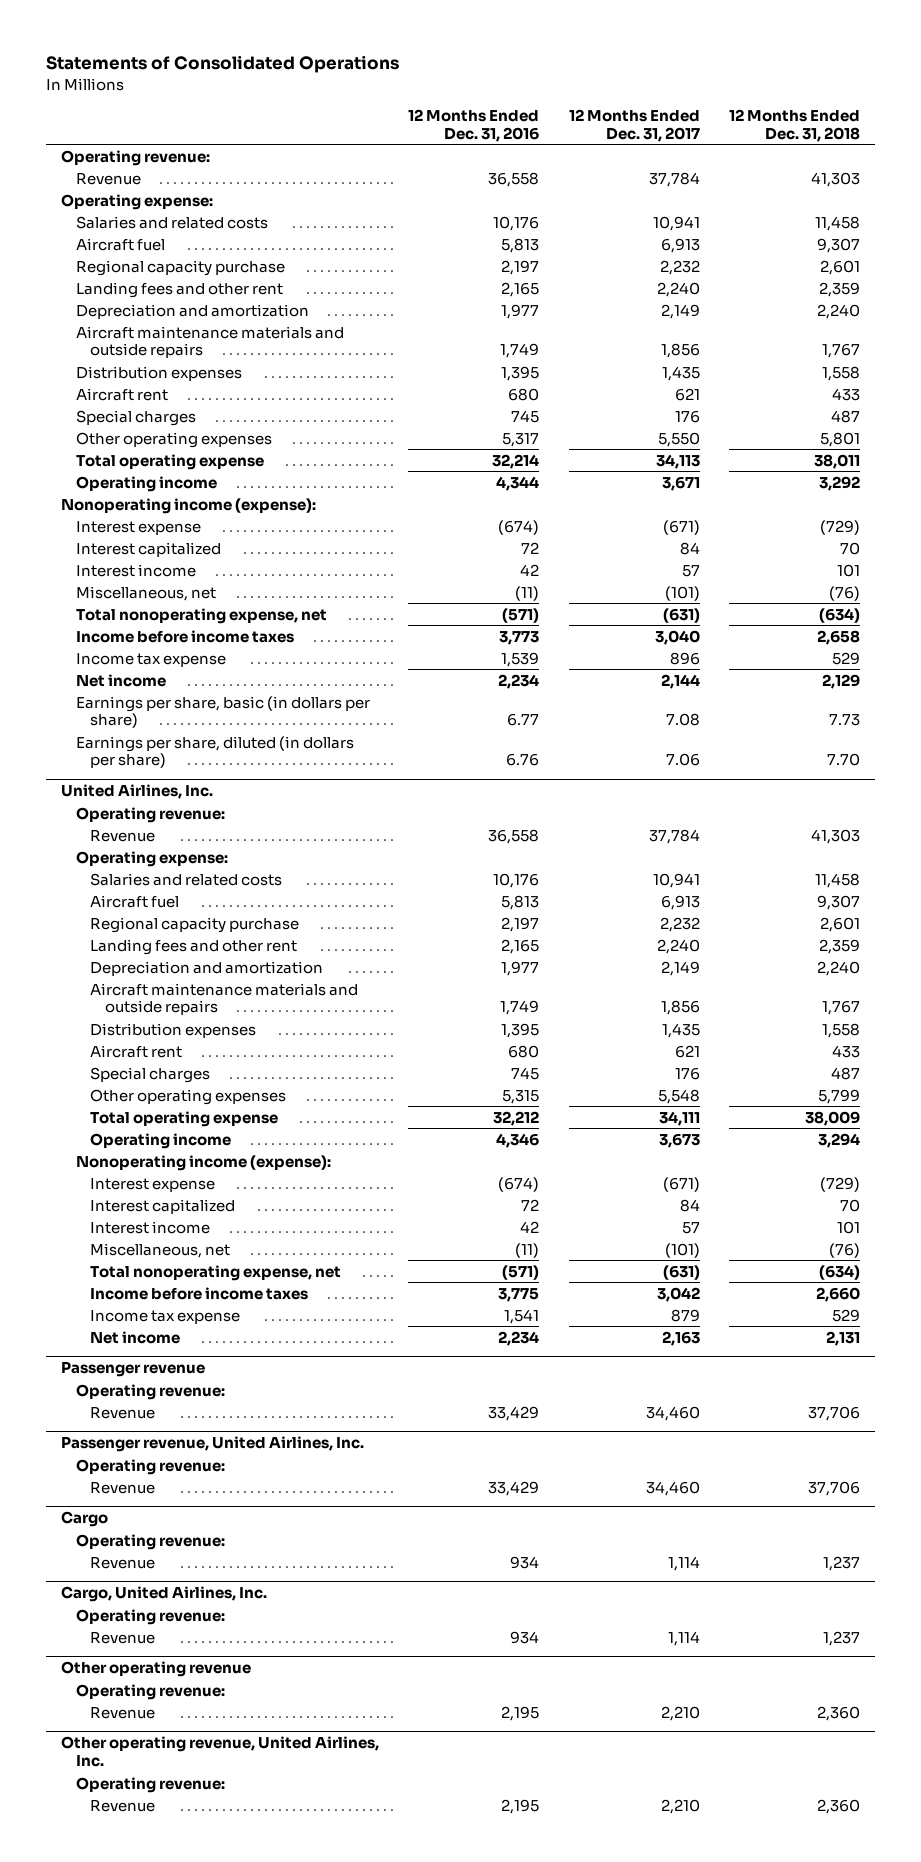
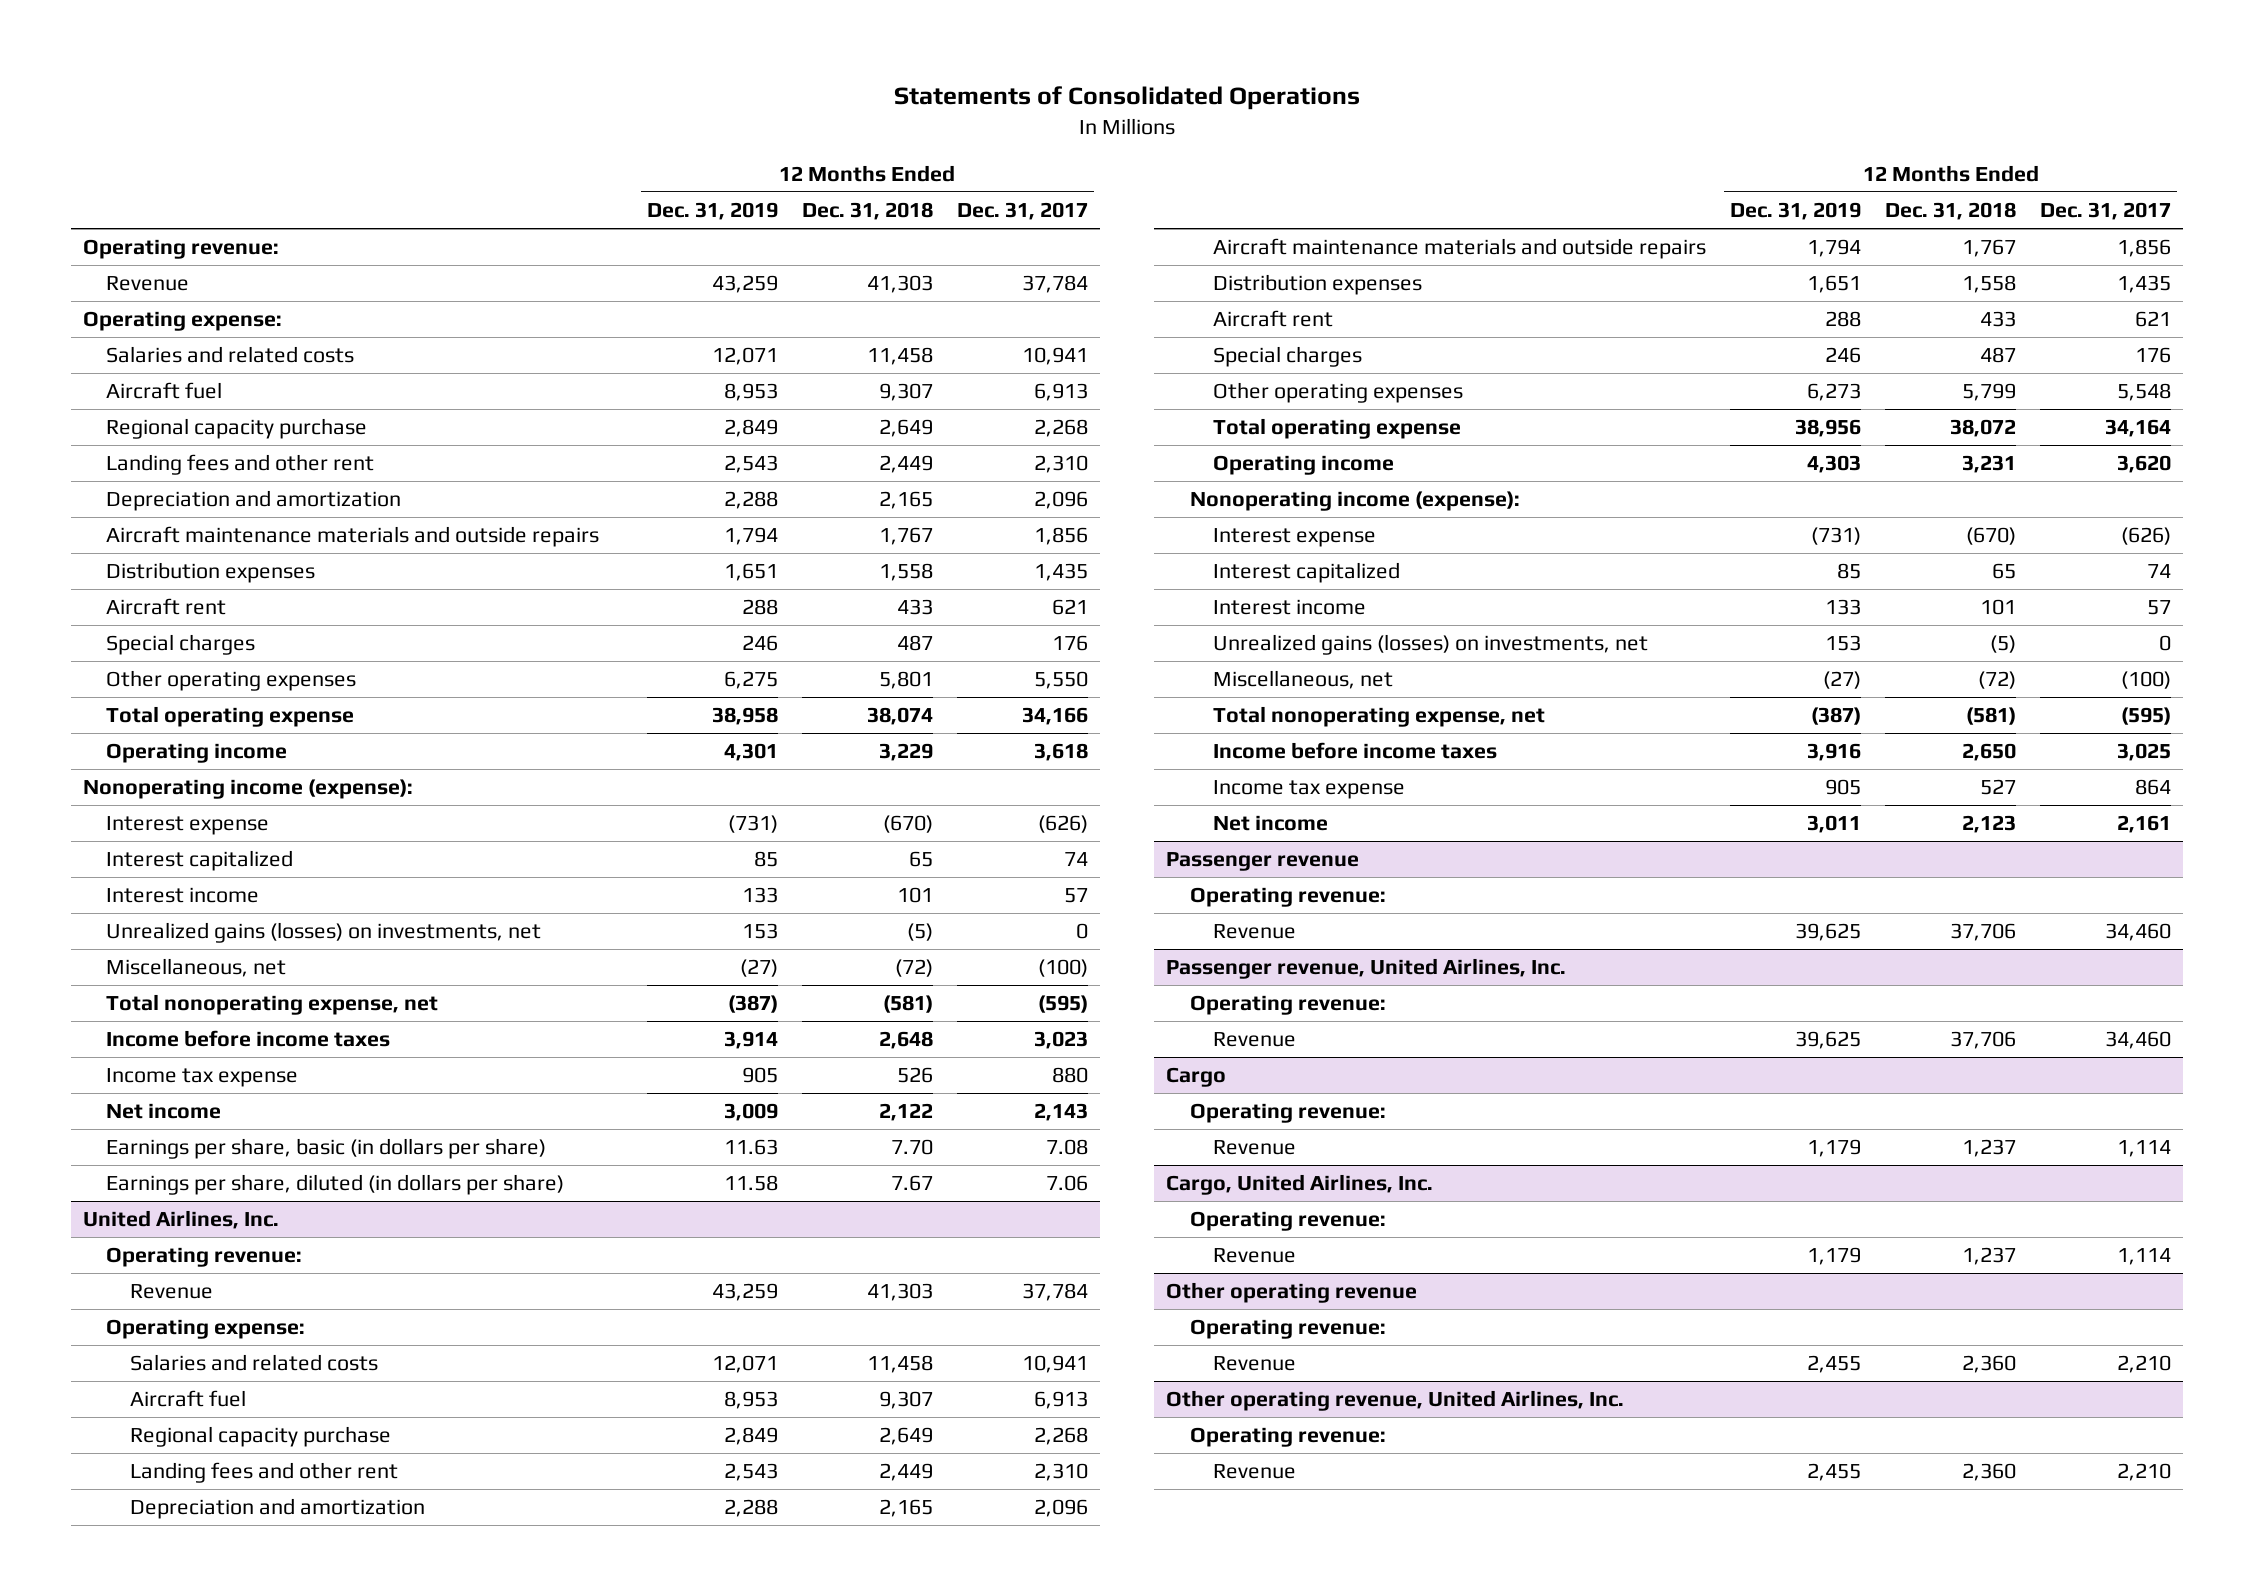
[408,109,540,142] 12 Months Ended Dec. 31, 2016 -> none
none -> [646,201,778,220] Dec. 31, 2019
[659,259,700,275] 2,232 -> [1033,419,1088,438] 2,268
[820,259,861,275] 2,601 -> [878,419,933,438] 2,649
[656,281,700,297] 2,240 -> [1033,455,1088,474] 2,310
[819,281,861,297] 2,359 -> [878,455,933,474] 2,449
[660,303,700,319] 2,149 -> [1033,491,1088,510] 2,096
[817,303,861,319] 2,240 -> [878,491,933,510] 2,165
[655,453,700,469] 34,113 -> [1021,707,1088,726] 34,166
[814,453,861,469] 38,011 -> [866,707,933,726] 38,074
[661,475,700,491] 3,671 -> [1033,743,1088,762] 3,618
[819,475,861,491] 3,292 -> [878,743,933,762] 3,229
[662,519,700,535] (671) -> [1037,815,1088,834] (626)
[820,519,861,535] (729) -> [882,815,933,834] (670)
[679,541,700,555] 84 -> [1063,852,1088,867] 74
[840,541,861,555] 70 -> [908,851,933,868] 65
none -> [106,922,542,944] Unrealized gains (losses) on investments, net
[664,585,700,601] (101) -> [1037,959,1088,978] (100)
[829,585,861,601] (76) -> [894,959,933,978] (72)
[662,607,700,623] (631) -> [1037,995,1088,1014] (595)
[819,607,861,623] (634) -> [882,995,933,1014] (581)
[654,629,700,645] 3,040 -> [1033,1031,1088,1050] 3,023
[817,629,861,645] 2,658 -> [878,1031,933,1050] 2,648
[669,651,700,665] 896 -> [1051,1067,1088,1084] 880
[832,651,861,665] 529 -> [896,1067,933,1084] 526
[660,673,700,689] 2,144 -> [1033,1103,1088,1122] 2,143
[822,673,861,689] 2,129 -> [878,1103,933,1122] 2,122
[829,714,861,727] 7.73 -> [890,1139,933,1156] 7.70
[827,753,861,767] 7.70 -> [890,1175,933,1192] 7.67
[659,916,700,932] 2,232 -> [1033,1427,1088,1446] 2,268
[820,916,861,932] 2,601 -> [878,1427,933,1446] 2,649
[656,938,700,954] 2,240 -> [1033,1463,1088,1482] 2,310
[819,938,861,954] 2,359 -> [878,1463,933,1482] 2,449
[660,960,700,976] 2,149 -> [1033,1499,1088,1518] 2,096
[817,960,861,976] 2,240 -> [878,1499,933,1518] 2,165
[658,1110,700,1126] 34,111 -> [2105,419,2172,438] 34,164
[805,1110,861,1126] 38,009 -> [1950,419,2017,438] 38,072
[658,1132,700,1148] 3,673 -> [2117,455,2172,474] 3,620
[818,1132,861,1148] 3,294 -> [1962,455,2017,474] 3,231
[662,1176,700,1192] (671) -> [2121,527,2172,546] (626)
[820,1176,861,1192] (729) -> [1966,527,2017,546] (670)
[679,1198,700,1212] 84 -> [2147,564,2172,579] 74
[840,1198,861,1212] 70 -> [1992,563,2017,580] 65
none -> [1213,634,1649,656] Unrealized gains (losses) on investments, net
[664,1242,700,1258] (101) -> [2121,671,2172,690] (100)
[829,1242,861,1258] (76) -> [1978,671,2017,690] (72)
[662,1264,700,1280] (631) -> [2121,707,2172,726] (595)
[819,1264,861,1280] (634) -> [1966,707,2017,726] (581)
[656,1286,700,1302] 3,042 -> [2117,743,2172,762] 3,025
[816,1286,861,1302] 2,660 -> [1962,743,2017,762] 2,650
[670,1308,700,1322] 879 -> [2135,779,2172,796] 864
[832,1308,861,1322] 529 -> [1980,779,2017,796] 527
[661,1330,700,1346] 2,163 -> [2117,815,2172,834] 2,161
[826,1330,861,1346] 2,131 -> [1962,815,2017,834] 2,123

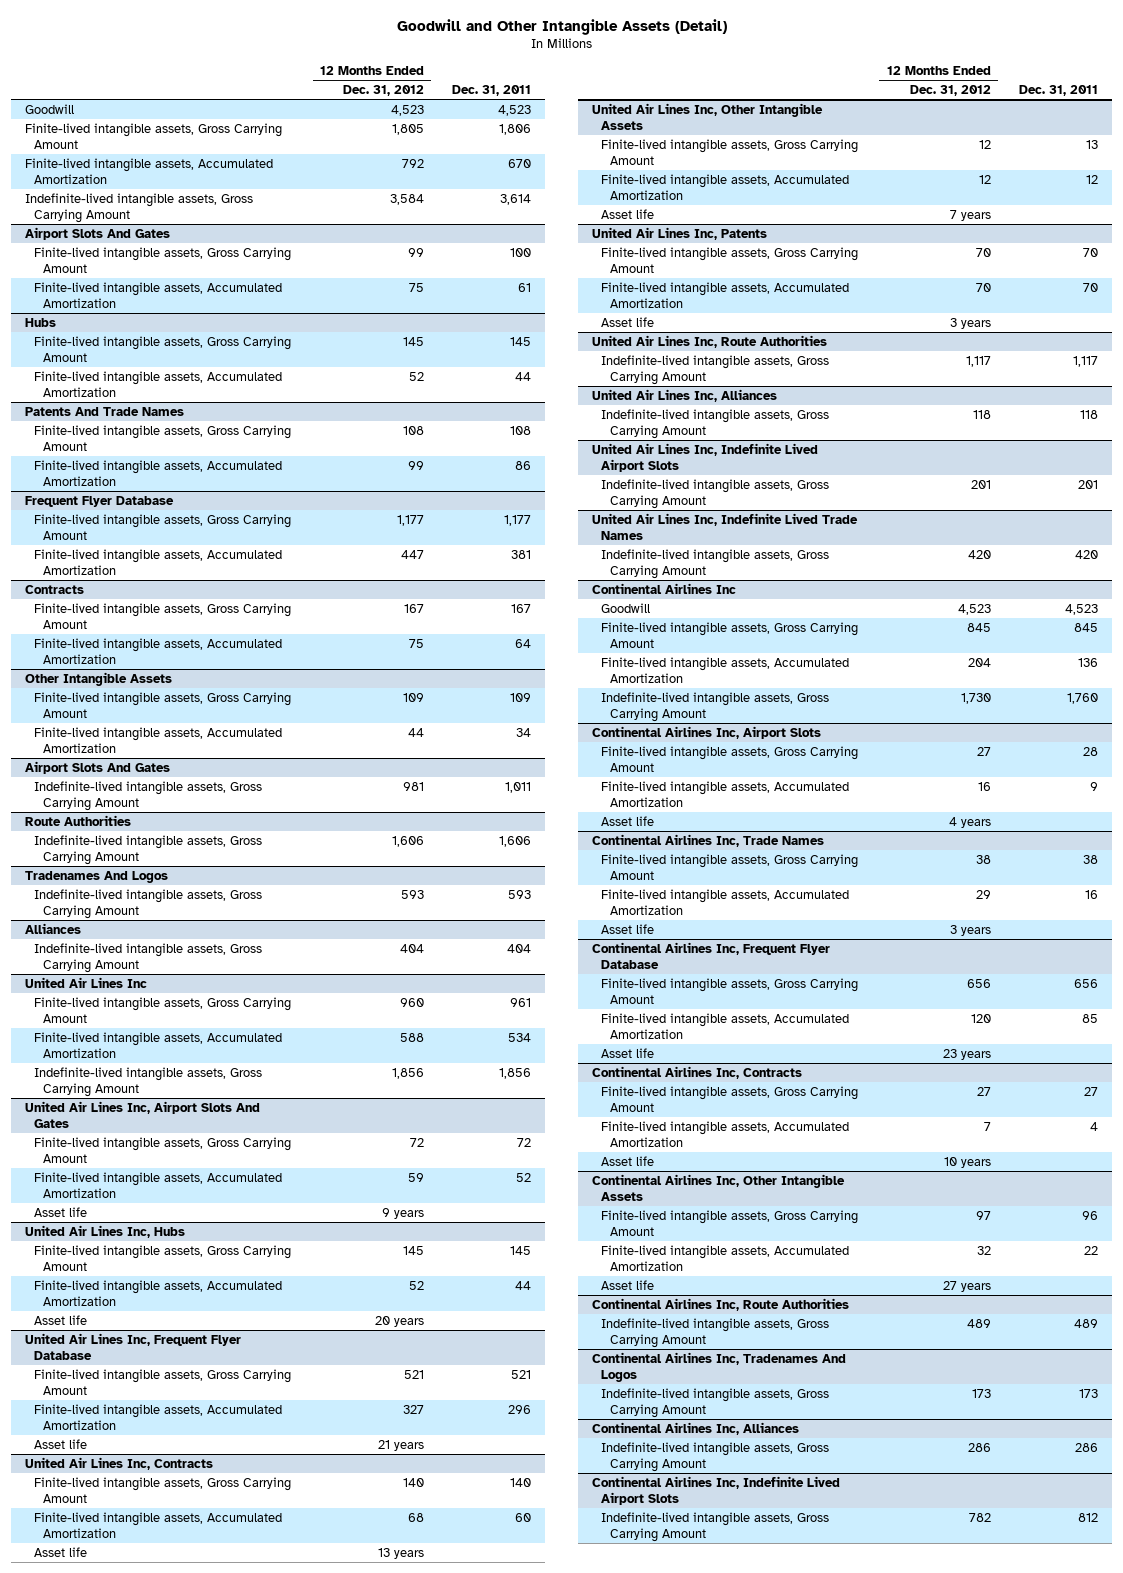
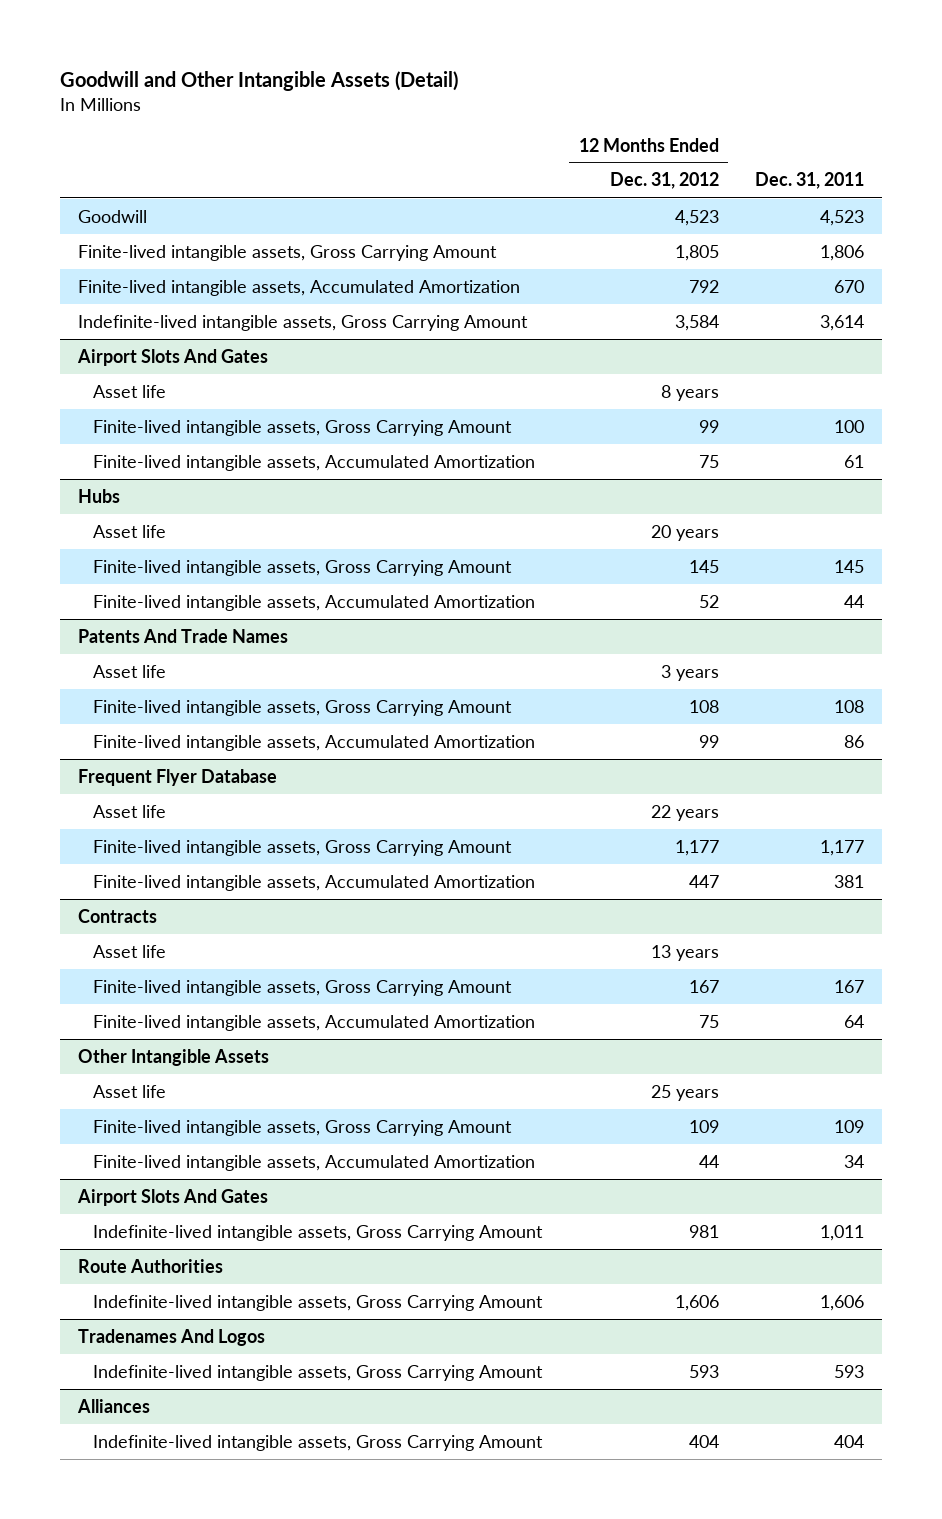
none -> [93,384,167,398] Asset life
none -> [93,524,167,538] Asset life
none -> [93,664,167,678] Asset life
none -> [93,804,167,818] Asset life
none -> [93,944,167,958] Asset life
none -> [93,1084,167,1098] Asset life
[25,976,148,988] United Air Lines Inc -> none
[34,996,292,1023] Finite-lived intangible assets, Gross Carrying Amount -> none
[34,1031,283,1058] Finite-lived intangible assets, Accumulated Amortization -> none
[34,1066,263,1097] Indefinite-lived intangible assets, Gross Carrying Amount -> none
[25,1100,261,1128] United Air Lines Inc, Airport Slots And Gates -> none
[34,1136,292,1163] Finite-lived intangible assets, Gross Carrying Amount -> none
[34,1171,283,1198] Finite-lived intangible assets, Accumulated Amortization -> none
[34,1206,88,1217] Asset life -> none
[25,1224,186,1238] United Air Lines Inc, Hubs -> none
[34,1244,292,1271] Finite-lived intangible assets, Gross Carrying Amount -> none
[34,1279,283,1306] Finite-lived intangible assets, Accumulated Amortization -> none
[34,1314,88,1325] Asset life -> none
[25,1332,242,1360] United Air Lines Inc, Frequent Flyer Database -> none
[34,1368,292,1395] Finite-lived intangible assets, Gross Carrying Amount -> none
[34,1403,283,1430] Finite-lived intangible assets, Accumulated Amortization -> none
[34,1438,88,1449] Asset life -> none
[25,1456,214,1470] United Air Lines Inc, Contracts -> none
[34,1476,292,1503] Finite-lived intangible assets, Gross Carrying Amount -> none
[34,1511,283,1538] Finite-lived intangible assets, Accumulated Amortization -> none
[34,1546,88,1557] Asset life -> none
[592,102,824,130] United Air Lines Inc, Other Intangible Assets -> none
[601,138,859,165] Finite-lived intangible assets, Gross Carrying Amount -> none
[601,173,850,200] Finite-lived intangible assets, Accumulated Amortization -> none
[601,208,655,219] Asset life -> none
[592,226,768,240] United Air Lines Inc, Patents -> none
[601,246,859,273] Finite-lived intangible assets, Gross Carrying Amount -> none
[601,281,850,308] Finite-lived intangible assets, Accumulated Amortization -> none
[601,316,655,327] Asset life -> none
[592,334,828,348] United Air Lines Inc, Route Authorities -> none
[601,354,830,385] Indefinite-lived intangible assets, Gross Carrying Amount -> none
[592,388,778,402] United Air Lines Inc, Alliances -> none
[601,408,830,439] Indefinite-lived intangible assets, Gross Carrying Amount -> none
[592,442,819,472] United Air Lines Inc, Indefinite Lived Airport Slots -> none
[601,478,830,509] Indefinite-lived intangible assets, Gross Carrying Amount -> none
[592,512,859,540] United Air Lines Inc, Indefinite Lived Trade Names -> none
[601,548,830,579] Indefinite-lived intangible assets, Gross Carrying Amount -> none
[592,582,737,594] Continental Airlines Inc -> none
[601,602,651,613] Goodwill -> none
[601,621,859,648] Finite-lived intangible assets, Gross Carrying Amount -> none
[601,656,850,683] Finite-lived intangible assets, Accumulated Amortization -> none
[601,691,830,722] Indefinite-lived intangible assets, Gross Carrying Amount -> none
[592,725,822,739] Continental Airlines Inc, Airport Slots -> none
[601,745,859,772] Finite-lived intangible assets, Gross Carrying Amount -> none
[601,780,850,807] Finite-lived intangible assets, Accumulated Amortization -> none
[601,815,655,826] Asset life -> none
[592,833,825,847] Continental Airlines Inc, Trade Names -> none
[601,853,859,880] Finite-lived intangible assets, Gross Carrying Amount -> none
[601,888,850,915] Finite-lived intangible assets, Accumulated Amortization -> none
[601,923,655,934] Asset life -> none
[592,941,831,969] Continental Airlines Inc, Frequent Flyer Database -> none
[601,977,859,1004] Finite-lived intangible assets, Gross Carrying Amount -> none
[601,1012,850,1039] Finite-lived intangible assets, Accumulated Amortization -> none
[601,1047,655,1058] Asset life -> none
[592,1065,803,1079] Continental Airlines Inc, Contracts -> none
[601,1085,859,1112] Finite-lived intangible assets, Gross Carrying Amount -> none
[601,1120,850,1147] Finite-lived intangible assets, Accumulated Amortization -> none
[601,1155,655,1166] Asset life -> none
[592,1173,846,1201] Continental Airlines Inc, Other Intangible Assets -> none
[601,1209,859,1236] Finite-lived intangible assets, Gross Carrying Amount -> none
[601,1244,850,1271] Finite-lived intangible assets, Accumulated Amortization -> none
[601,1279,655,1290] Asset life -> none
[592,1297,850,1311] Continental Airlines Inc, Route Authorities -> none
[601,1317,830,1348] Indefinite-lived intangible assets, Gross Carrying Amount -> none
[592,1351,847,1382] Continental Airlines Inc, Tradenames And Logos -> none
[601,1387,830,1418] Indefinite-lived intangible assets, Gross Carrying Amount -> none
[592,1421,800,1435] Continental Airlines Inc, Alliances -> none
[601,1441,830,1472] Indefinite-lived intangible assets, Gross Carrying Amount -> none
[592,1475,841,1505] Continental Airlines Inc, Indefinite Lived Airport Slots -> none
[601,1511,830,1542] Indefinite-lived intangible assets, Gross Carrying Amount -> none

